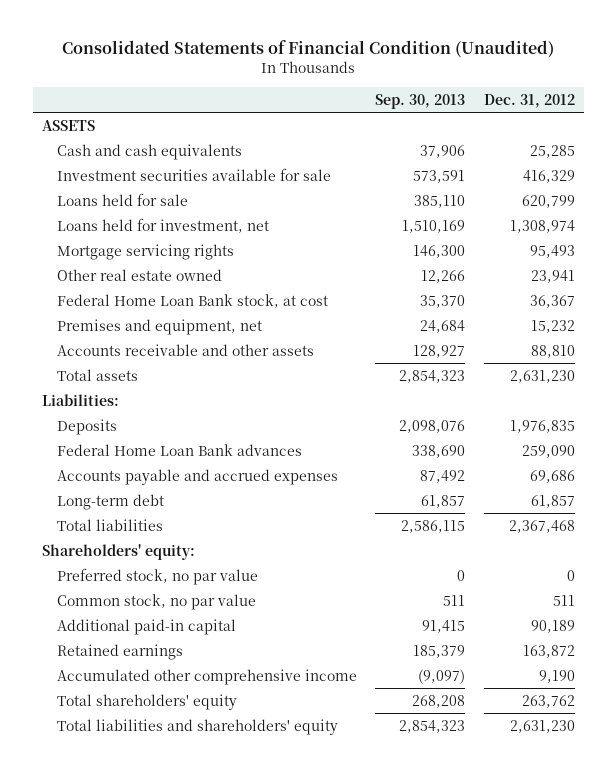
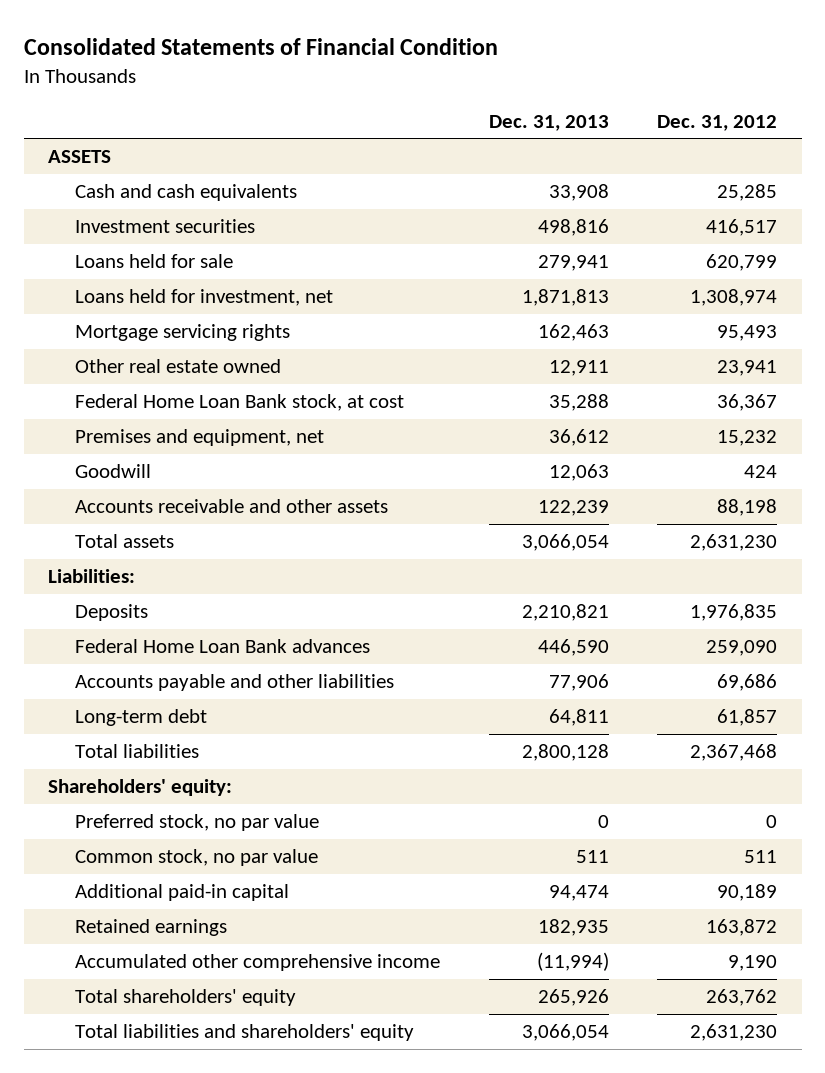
[62,40,555,59] Consolidated Statements of Financial Condition (Unaudited) -> [23,38,498,56] Consolidated Statements of Financial Condition
[375,93,466,109] Sep. 30, 2013 -> none
none -> [488,114,609,131] Dec. 31, 2013
[56,167,331,181] Investment securities available for sale -> none
none -> [74,219,255,234] Investment securities
none -> [74,464,151,479] Goodwill
[530,344,575,358] 88,810 -> [717,499,778,517] 88,198
[56,468,338,485] Accounts payable and accrued expenses -> [74,674,394,692] Accounts payable and other liabilities

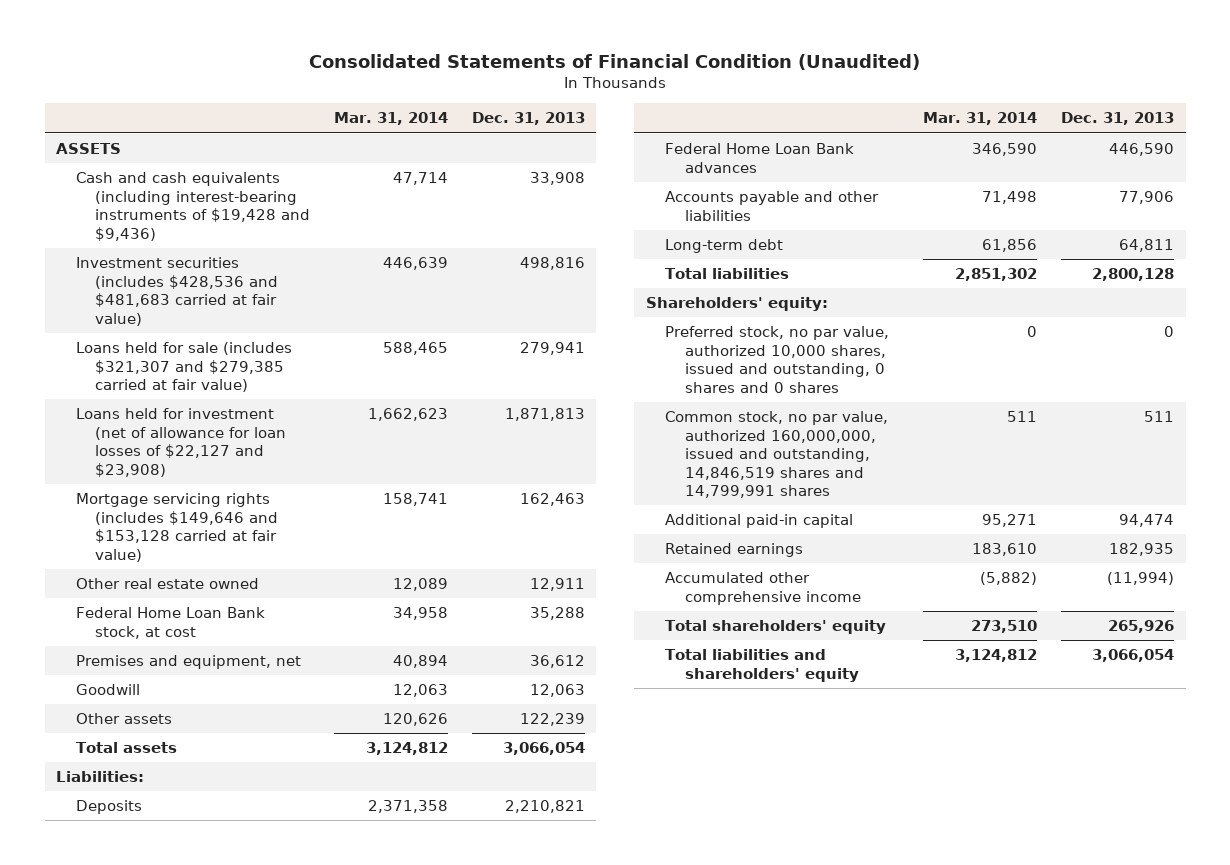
[23,38,498,56] Consolidated Statements of Financial Condition -> [309,53,921,70] Consolidated Statements of Financial Condition (Unaudited)
[657,114,778,131] Dec. 31, 2012 -> none
none -> [333,112,448,126] Mar. 31, 2014
[74,184,297,202] Cash and cash equivalents -> [75,172,311,241] Cash and cash equivalents (including interest-bearing instruments of $19,428 and $9,436)
[74,219,255,234] Investment securities -> [75,257,279,326] Investment securities (includes $428,536 and $481,683 carried at fair value)
[74,254,233,269] Loans held for sale -> [75,342,292,393] Loans held for sale (includes $321,307 and $279,385 carried at fair value)
[74,289,333,307] Loans held for investment, net -> [75,408,287,477] Loans held for investment (net of allowance for loan losses of $22,127 and $23,908)
[74,324,290,342] Mortgage servicing rights -> [75,493,279,562] Mortgage servicing rights (includes $149,646 and $153,128 carried at fair value)
[74,499,388,514] Accounts receivable and other assets -> [75,713,172,725] Other assets
[74,814,319,832] Preferred stock, no par value -> [665,326,890,393] Preferred stock, no par value, authorized 10,000 shares, issued and outstanding, 0 shares and 0 shares
[74,849,318,867] Common stock, no par value -> [665,411,889,499] Common stock, no par value, authorized 160,000,000, issued and outstanding, 14,846,519 shares and 14,799,991 shares

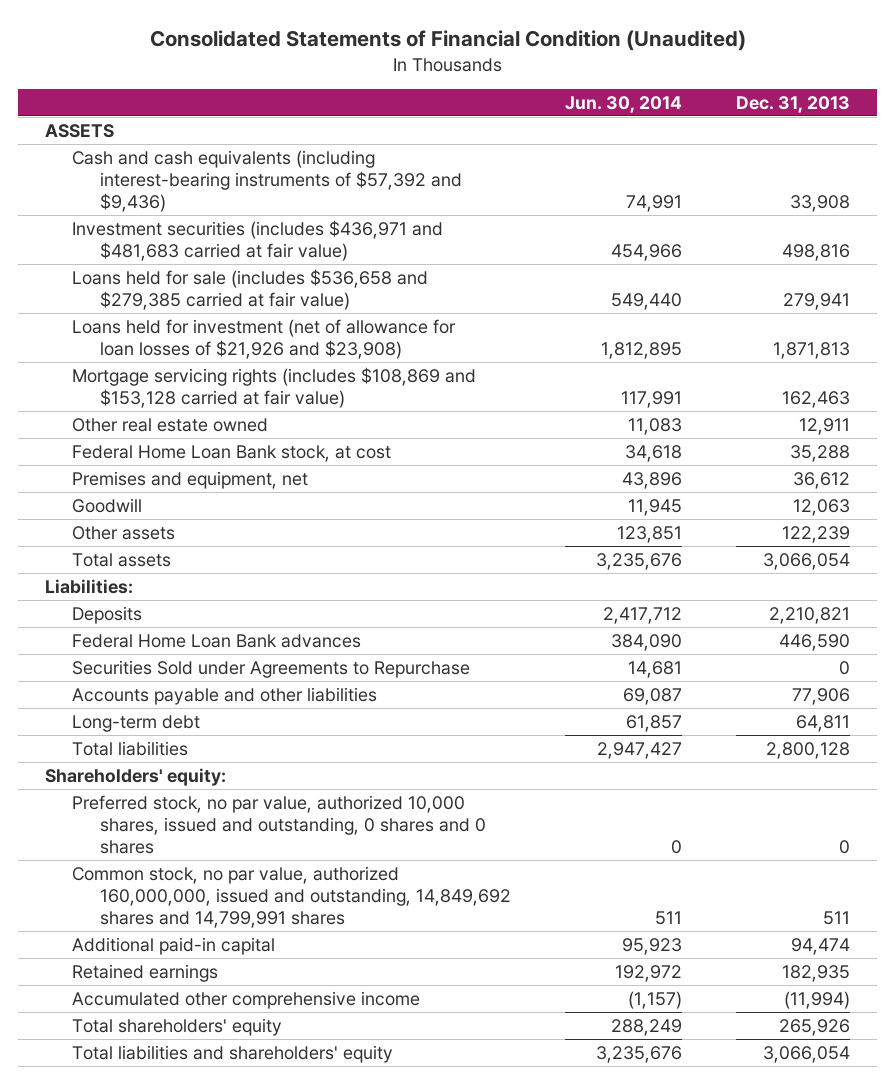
[333,112,448,126] Mar. 31, 2014 -> none
none -> [564,95,682,113] Jun. 30, 2014
[75,172,311,241] Cash and cash equivalents (including interest-bearing instruments of $19,428 and $9,436) -> [72,149,462,213] Cash and cash equivalents (including interest-bearing instruments of $57,392 and $9,436)
[75,257,279,326] Investment securities (includes $428,536 and $481,683 carried at fair value) -> [72,219,444,261] Investment securities (includes $436,971 and $481,683 carried at fair value)
[75,342,292,393] Loans held for sale (includes $321,307 and $279,385 carried at fair value) -> [72,268,429,310] Loans held for sale (includes $536,658 and $279,385 carried at fair value)
[75,408,287,477] Loans held for investment (net of allowance for loan losses of $22,127 and $23,908) -> [72,318,457,359] Loans held for investment (net of allowance for loan losses of $21,926 and $23,908)
[75,493,279,562] Mortgage servicing rights (includes $149,646 and $153,128 carried at fair value) -> [72,366,477,408] Mortgage servicing rights (includes $108,869 and $153,128 carried at fair value)
none -> [72,659,471,678] Securities Sold under Agreements to Repurchase
[665,411,889,499] Common stock, no par value, authorized 160,000,000, issued and outstanding, 14,846,519 shares and 14,799,991 shares -> [72,865,511,929] Common stock, no par value, authorized 160,000,000, issued and outstanding, 14,849,692 shares and 14,799,991 shares

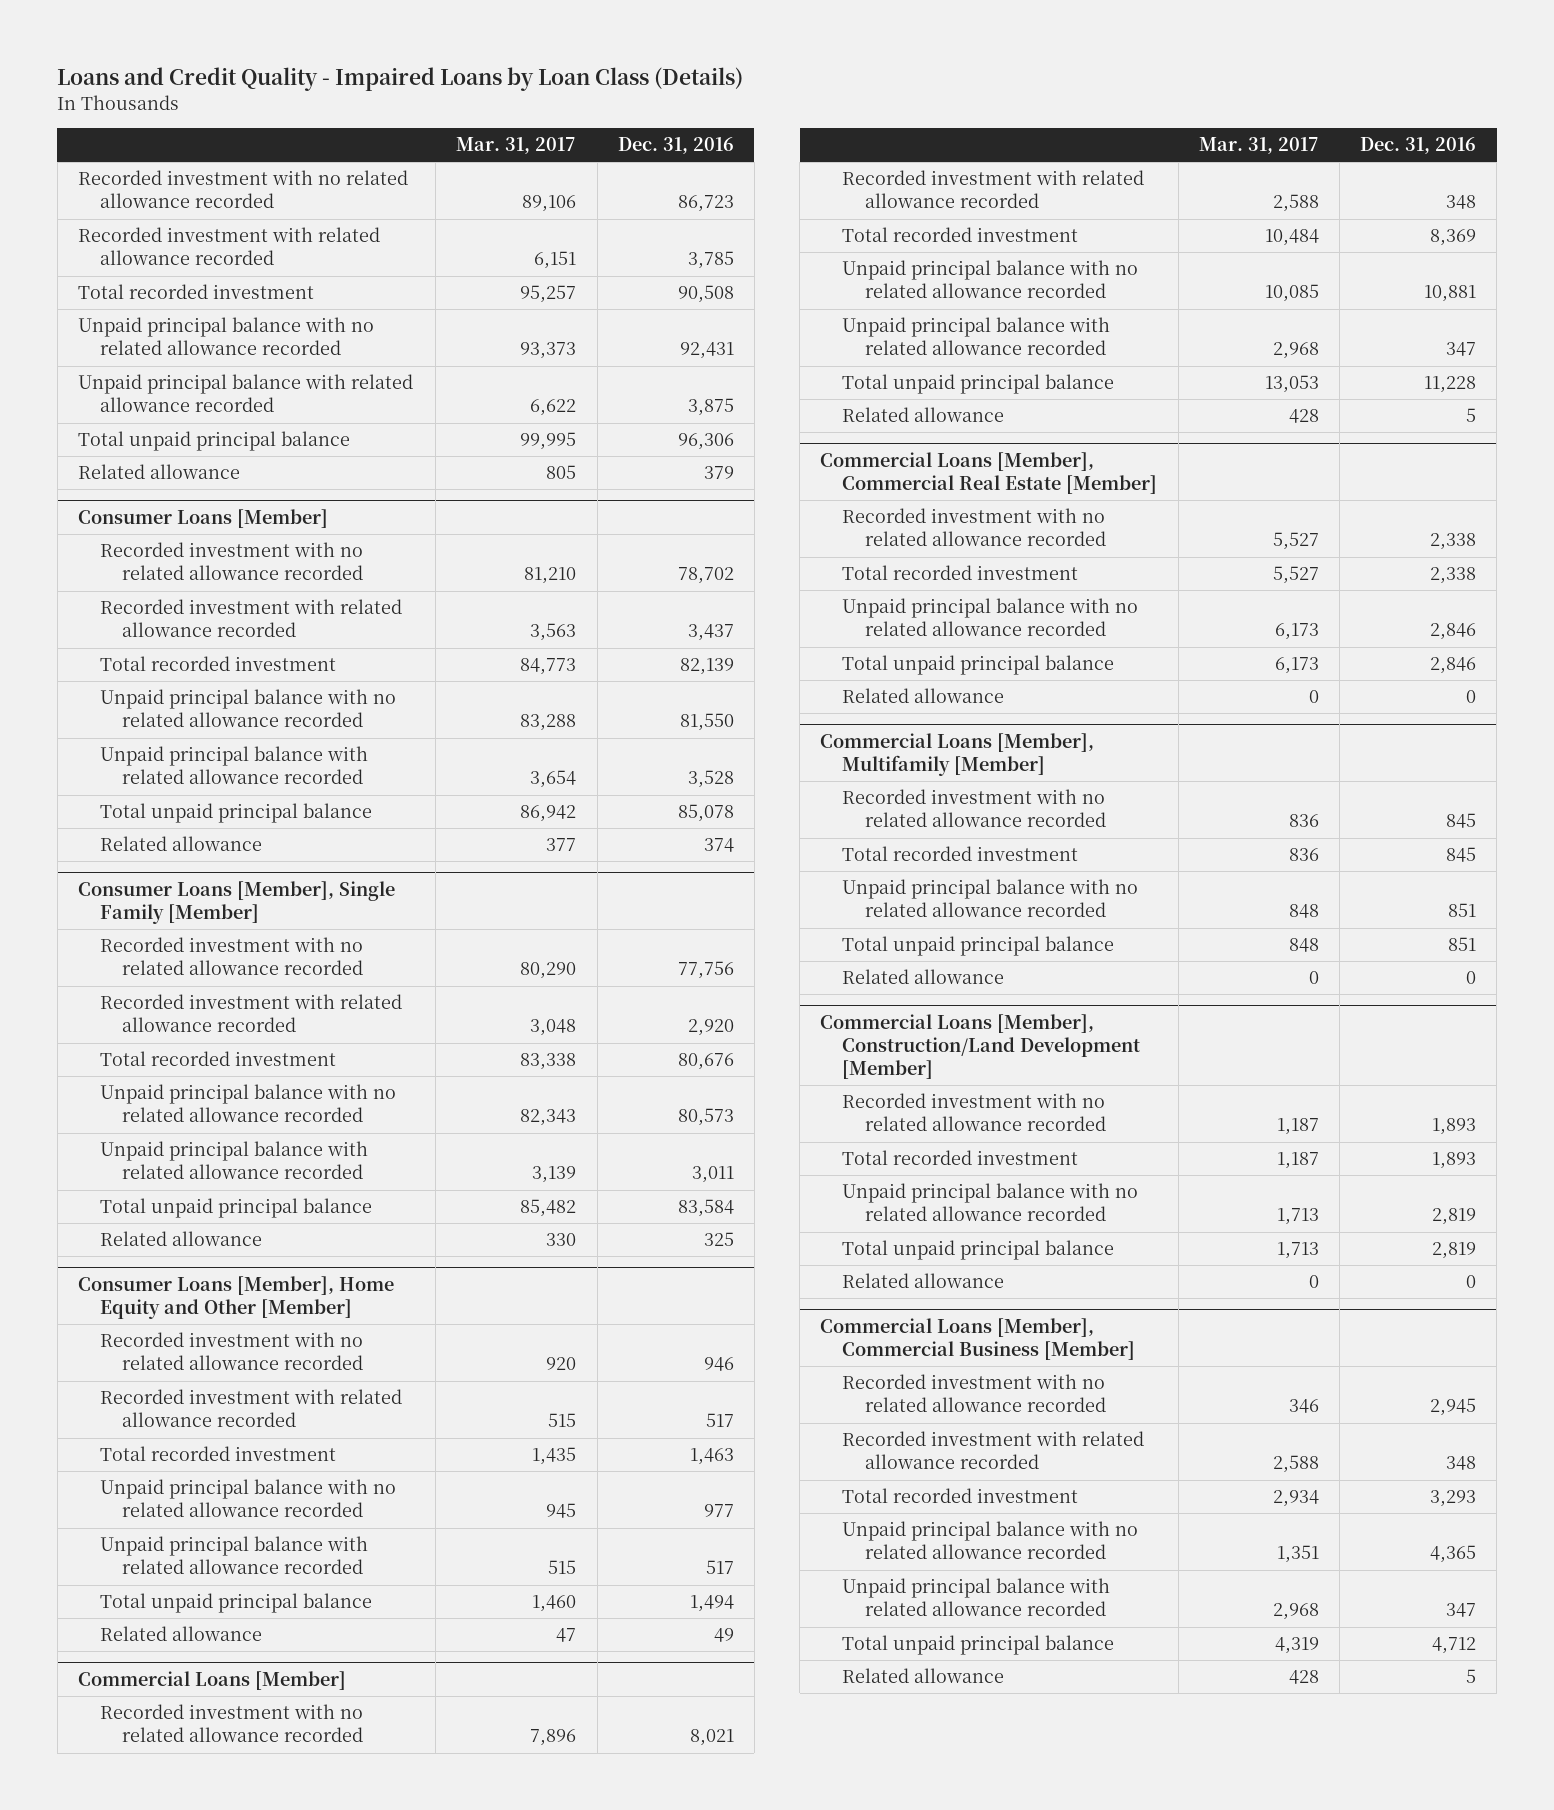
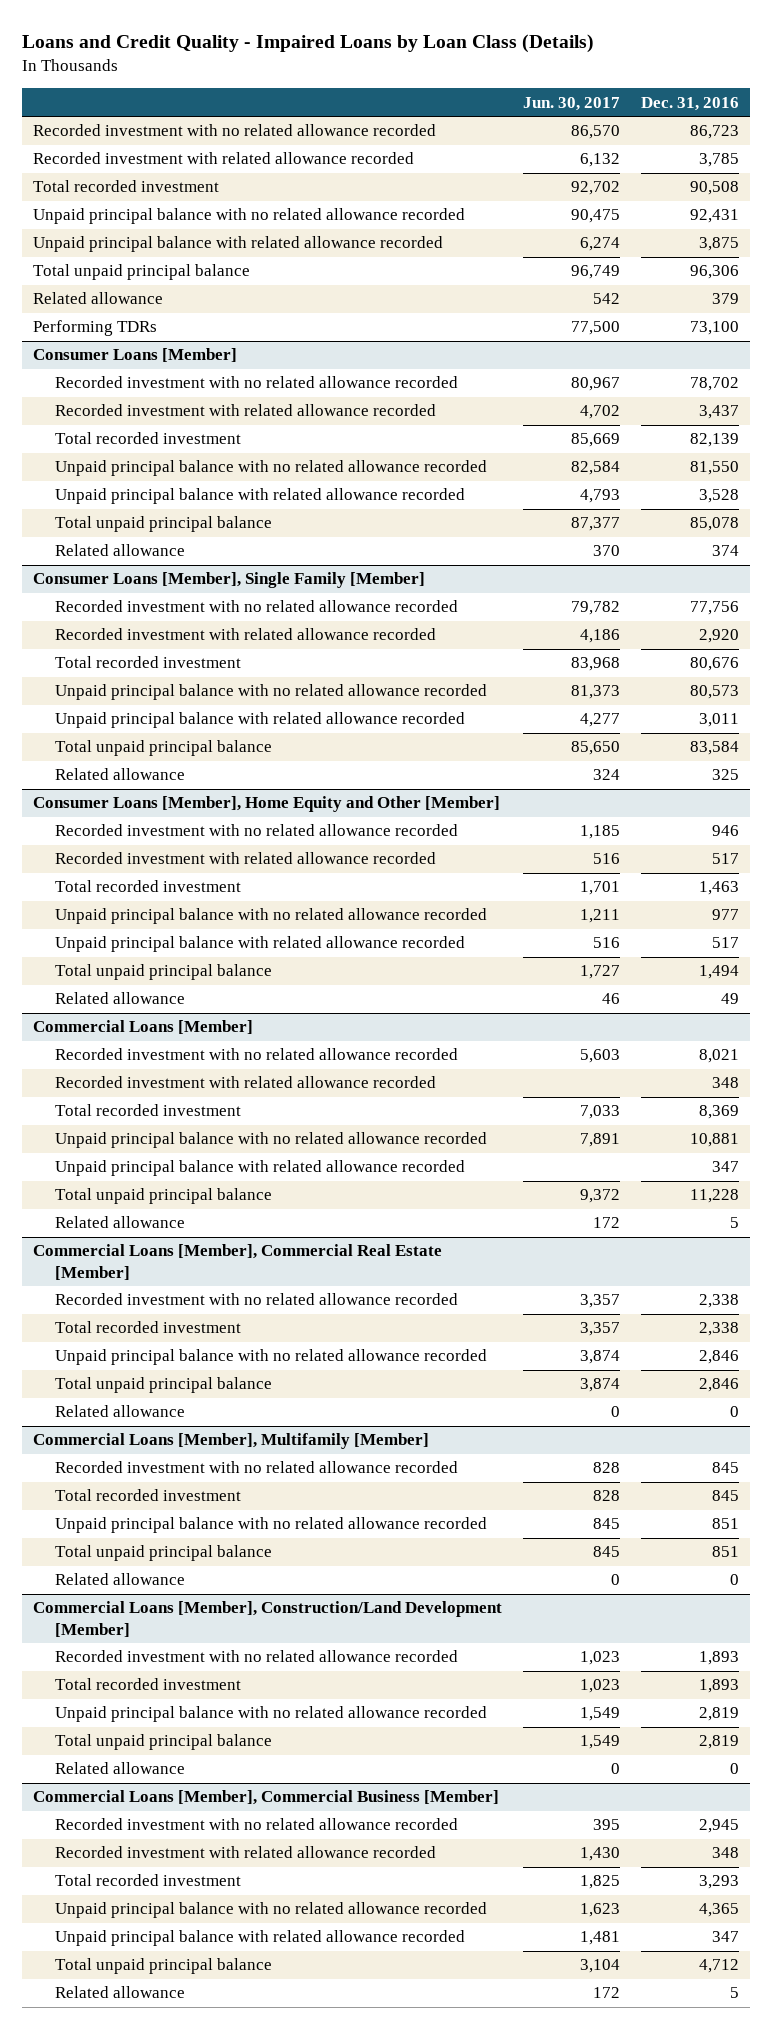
[456,137,577,155] Mar. 31, 2017 -> none
none -> [522,96,620,111] Jun. 30, 2017
none -> [32,320,157,337] Performing TDRs

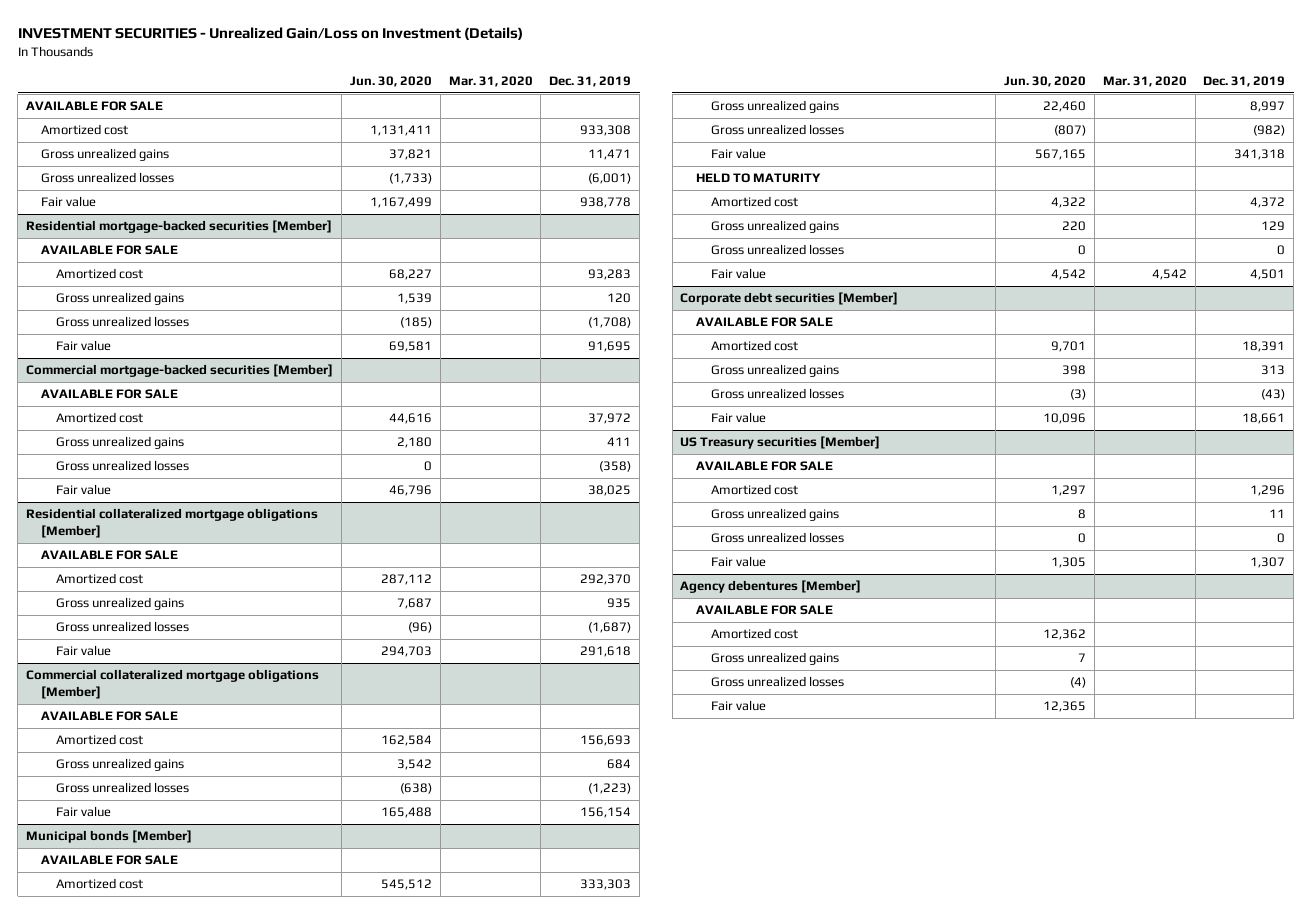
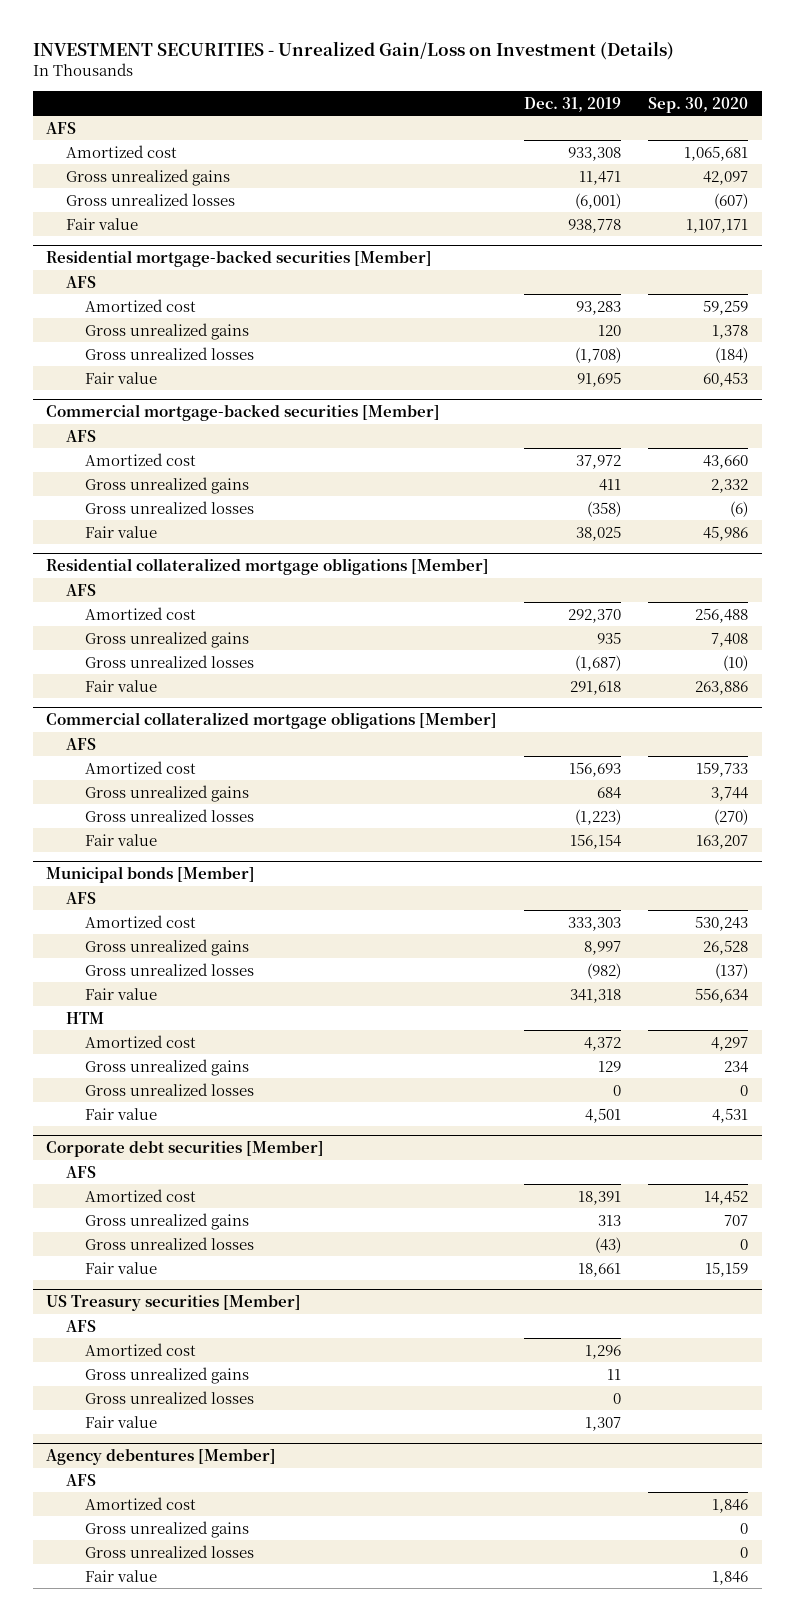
[349,76,432,88] Jun. 30, 2020 -> none
[448,76,533,88] Mar. 31, 2020 -> none
none -> [648,96,749,113] Sep. 30, 2020
[26,101,164,112] AVAILABLE FOR SALE -> [46,121,77,134] AFS
[41,245,179,256] AVAILABLE FOR SALE -> [65,275,96,288] AFS
[41,389,179,400] AVAILABLE FOR SALE -> [65,429,96,442] AFS
[41,550,179,561] AVAILABLE FOR SALE -> [65,583,96,596] AFS
[41,711,179,722] AVAILABLE FOR SALE -> [65,737,96,750] AFS
[41,855,179,866] AVAILABLE FOR SALE -> [65,891,96,904] AFS
[695,173,821,184] HELD TO MATURITY -> [65,1011,104,1024] HTM
[695,317,833,328] AVAILABLE FOR SALE -> [65,1165,96,1178] AFS
[695,461,833,472] AVAILABLE FOR SALE -> [65,1319,96,1332] AFS
[695,605,833,616] AVAILABLE FOR SALE -> [65,1473,96,1486] AFS

